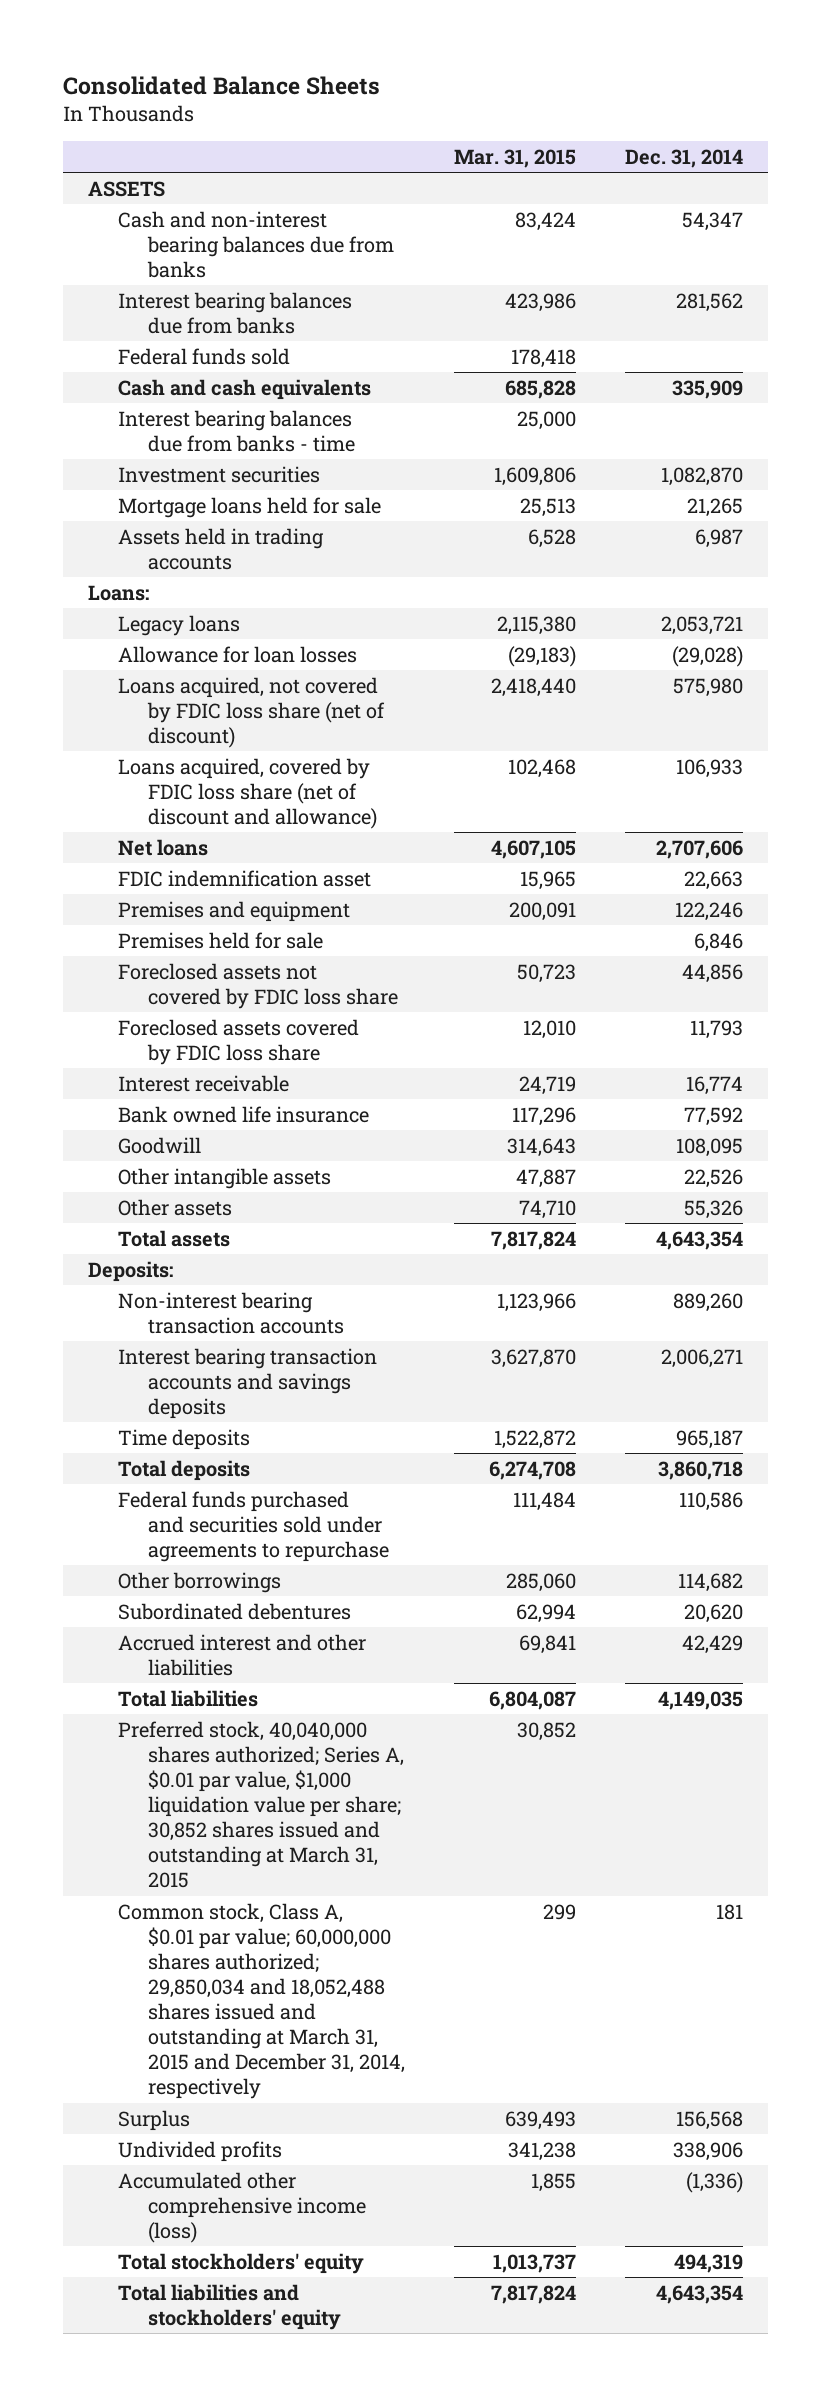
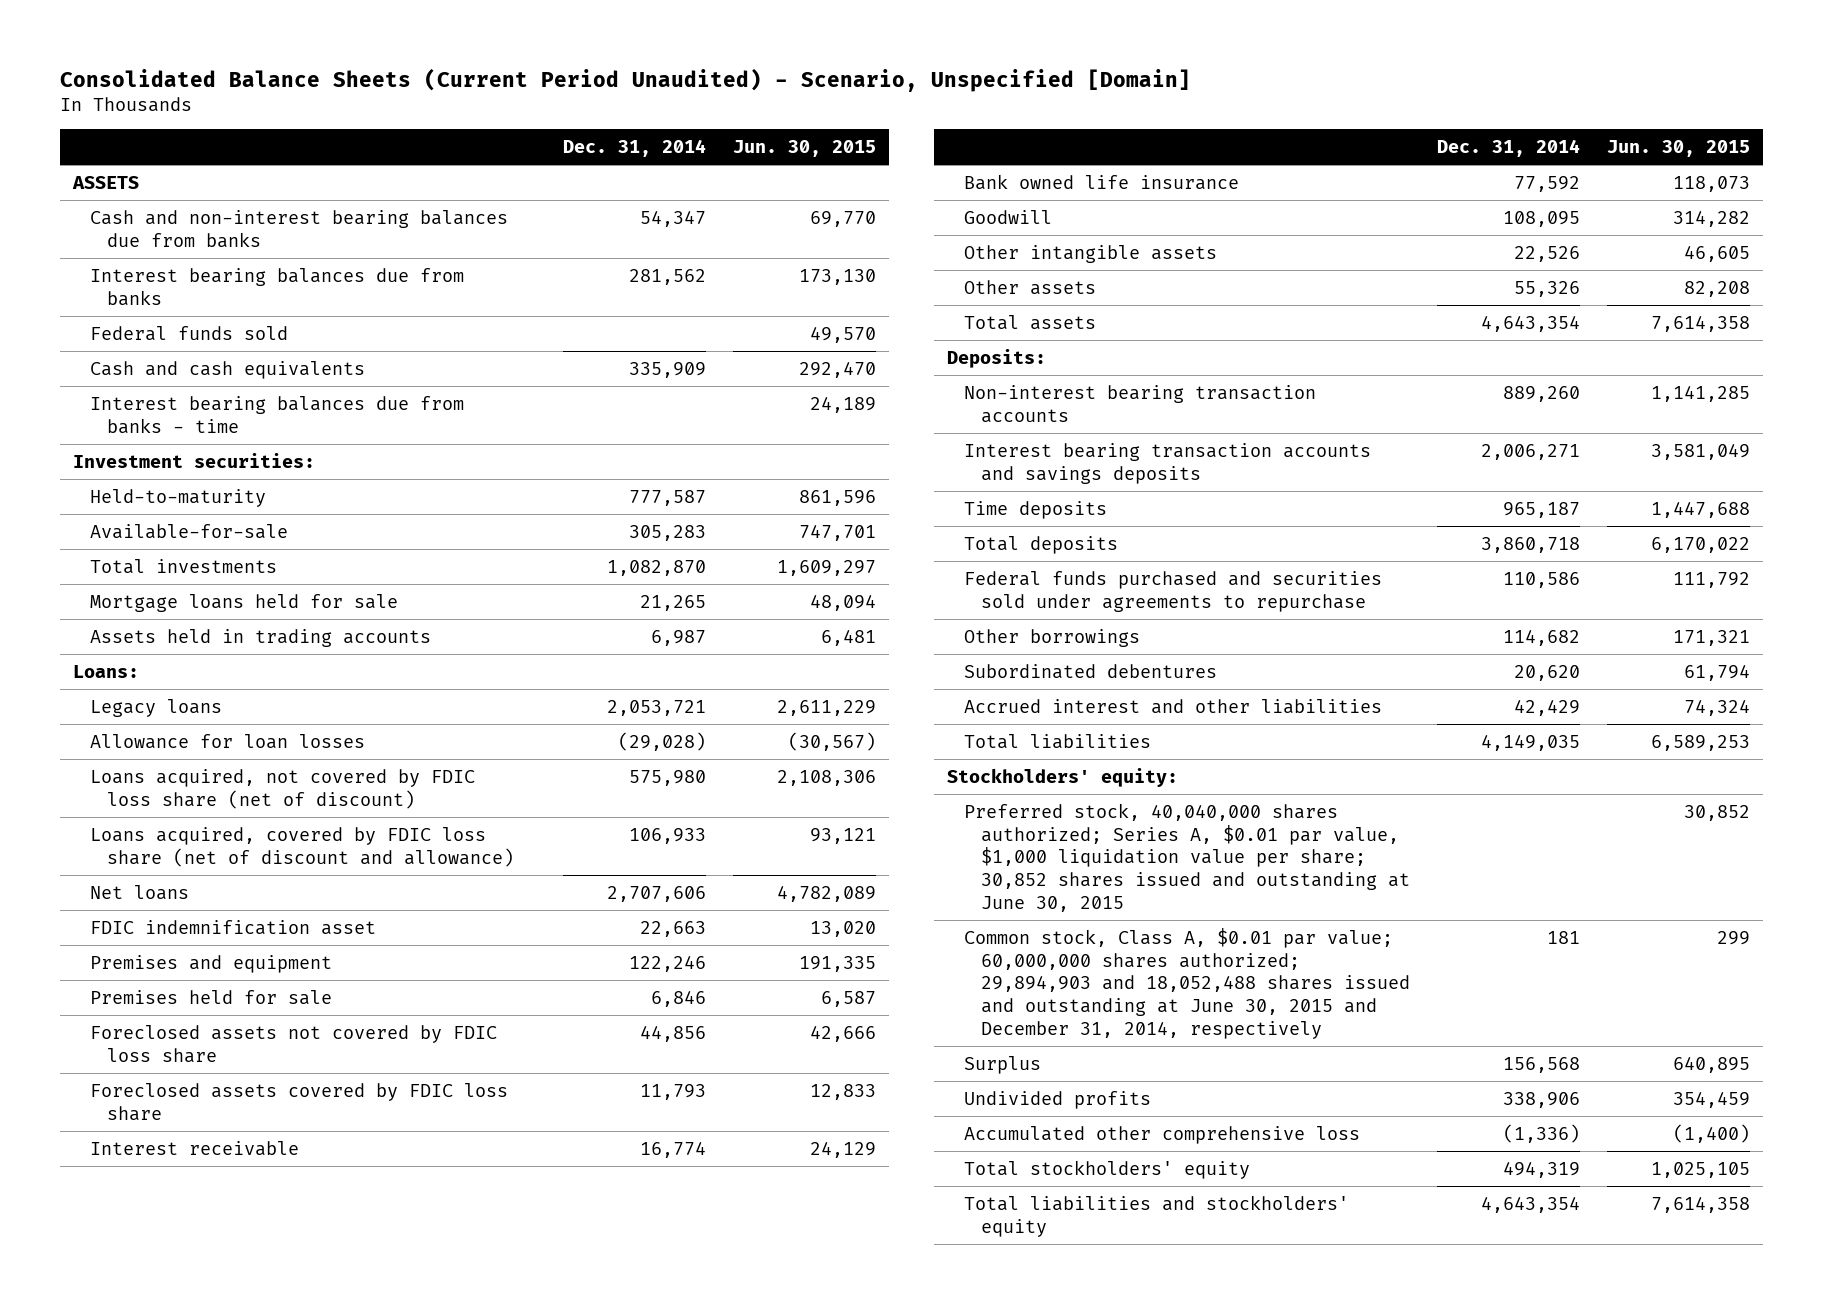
[63,76,381,96] Consolidated Balance Sheets -> [59,68,1191,93] Consolidated Balance Sheets (Current Period Unaudited) - Scenario, Unspecified [Domain]
[454,148,577,168] Mar. 31, 2015 -> none
none -> [732,140,876,158] Jun. 30, 2015
none -> [72,452,315,468] Investment securities:
none -> [90,488,267,507] Held-to-maturity
none -> [90,523,289,539] Available-for-sale
[117,465,320,483] Investment securities -> [90,558,278,574] Total investments
none -> [946,767,1178,787] Stockholders' equity:
[117,1720,405,1889] Preferred stock, 40,040,000 shares authorized; Series A, $0.01 par value, $1,000 liquidation value per share; 30,852 shares issued and outstanding at March 31, 2015 -> [964,802,1411,913] Preferred stock, 40,040,000 shares authorized; Series A, $0.01 par value, $1,000 liquidation value per share; 30,852 shares issued and outstanding at June 30, 2015
[117,1902,406,2100] Common stock, Class A, $0.01 par value; 60,000,000 shares authorized; 29,850,034 and 18,052,488 shares issued and outstanding at March 31, 2015 and December 31, 2014, respectively -> [964,927,1411,1040] Common stock, Class A, $0.01 par value; 60,000,000 shares authorized; 29,894,903 and 18,052,488 shares issued and outstanding at June 30, 2015 and December 31, 2014, respectively
[117,2171,367,2243] Accumulated other comprehensive income (loss) -> [964,1125,1361,1144] Accumulated other comprehensive loss

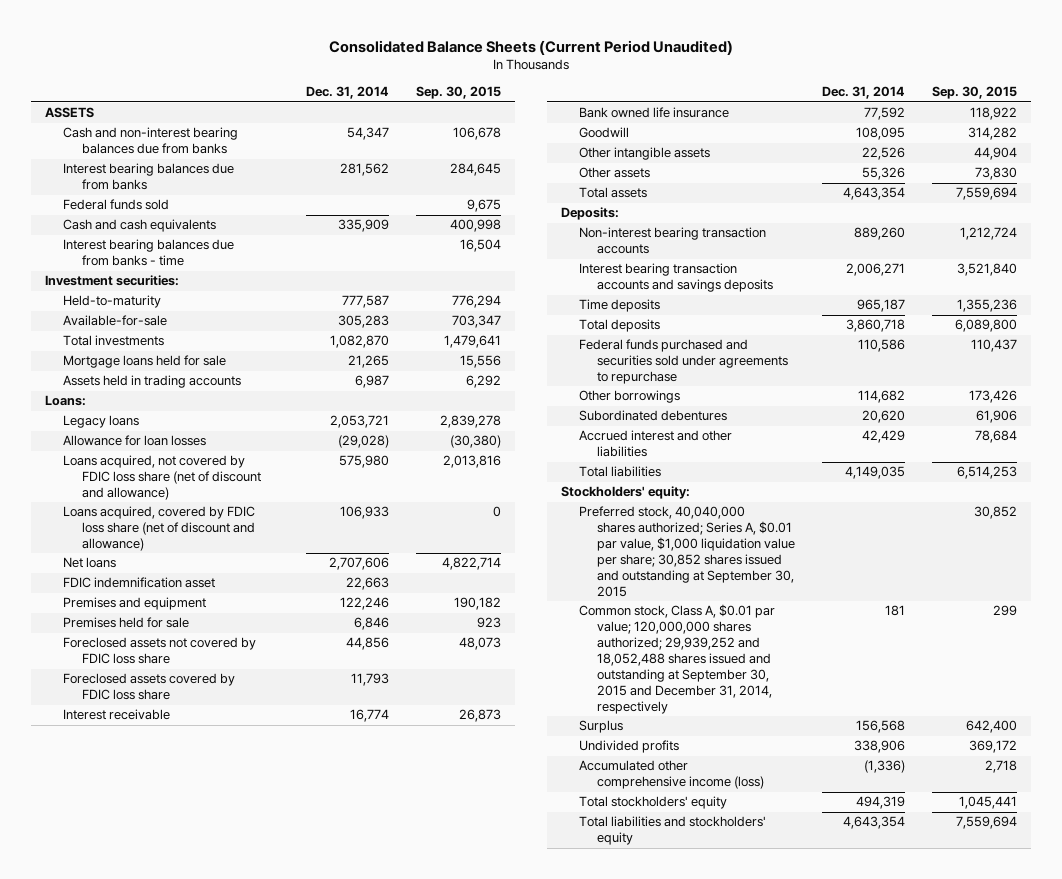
[59,68,1191,93] Consolidated Balance Sheets (Current Period Unaudited) - Scenario, Unspecified [Domain] -> [328,39,733,55] Consolidated Balance Sheets (Current Period Unaudited)
[732,140,876,158] Jun. 30, 2015 -> none
none -> [416,86,502,100] Sep. 30, 2015
[90,768,476,809] Loans acquired, not covered by FDIC loss share (net of discount) -> [63,455,261,501] Loans acquired, not covered by FDIC loss share (net of discount and allowance)
[964,802,1411,913] Preferred stock, 40,040,000 shares authorized; Series A, $0.01 par value, $1,000 liquidation value per share; 30,852 shares issued and outstanding at June 30, 2015 -> [578,506,796,598] Preferred stock, 40,040,000 shares authorized; Series A, $0.01 par value, $1,000 liquidation value per share; 30,852 shares issued and outstanding at September 30, 2015
[964,927,1411,1040] Common stock, Class A, $0.01 par value; 60,000,000 shares authorized; 29,894,903 and 18,052,488 shares issued and outstanding at June 30, 2015 and December 31, 2014, respectively -> [578,604,775,715] Common stock, Class A, $0.01 par value; 120,000,000 shares authorized; 29,939,252 and 18,052,488 shares issued and outstanding at September 30, 2015 and December 31, 2014, respectively
[964,1125,1361,1144] Accumulated other comprehensive loss -> [578,760,765,790] Accumulated other comprehensive income (loss)

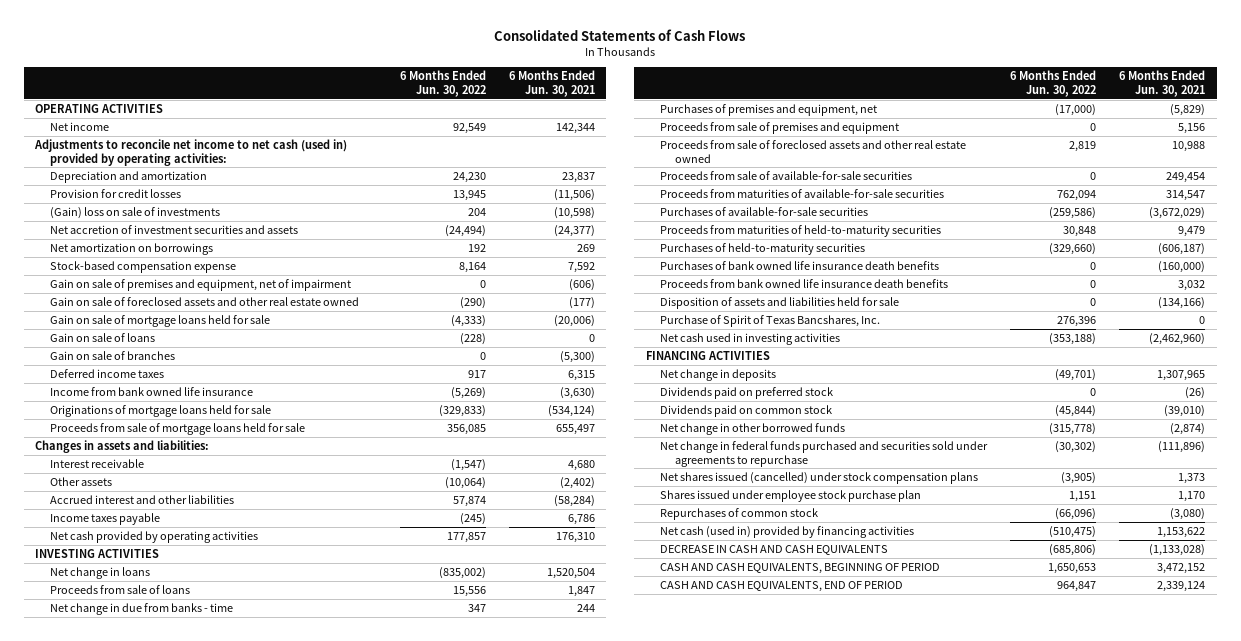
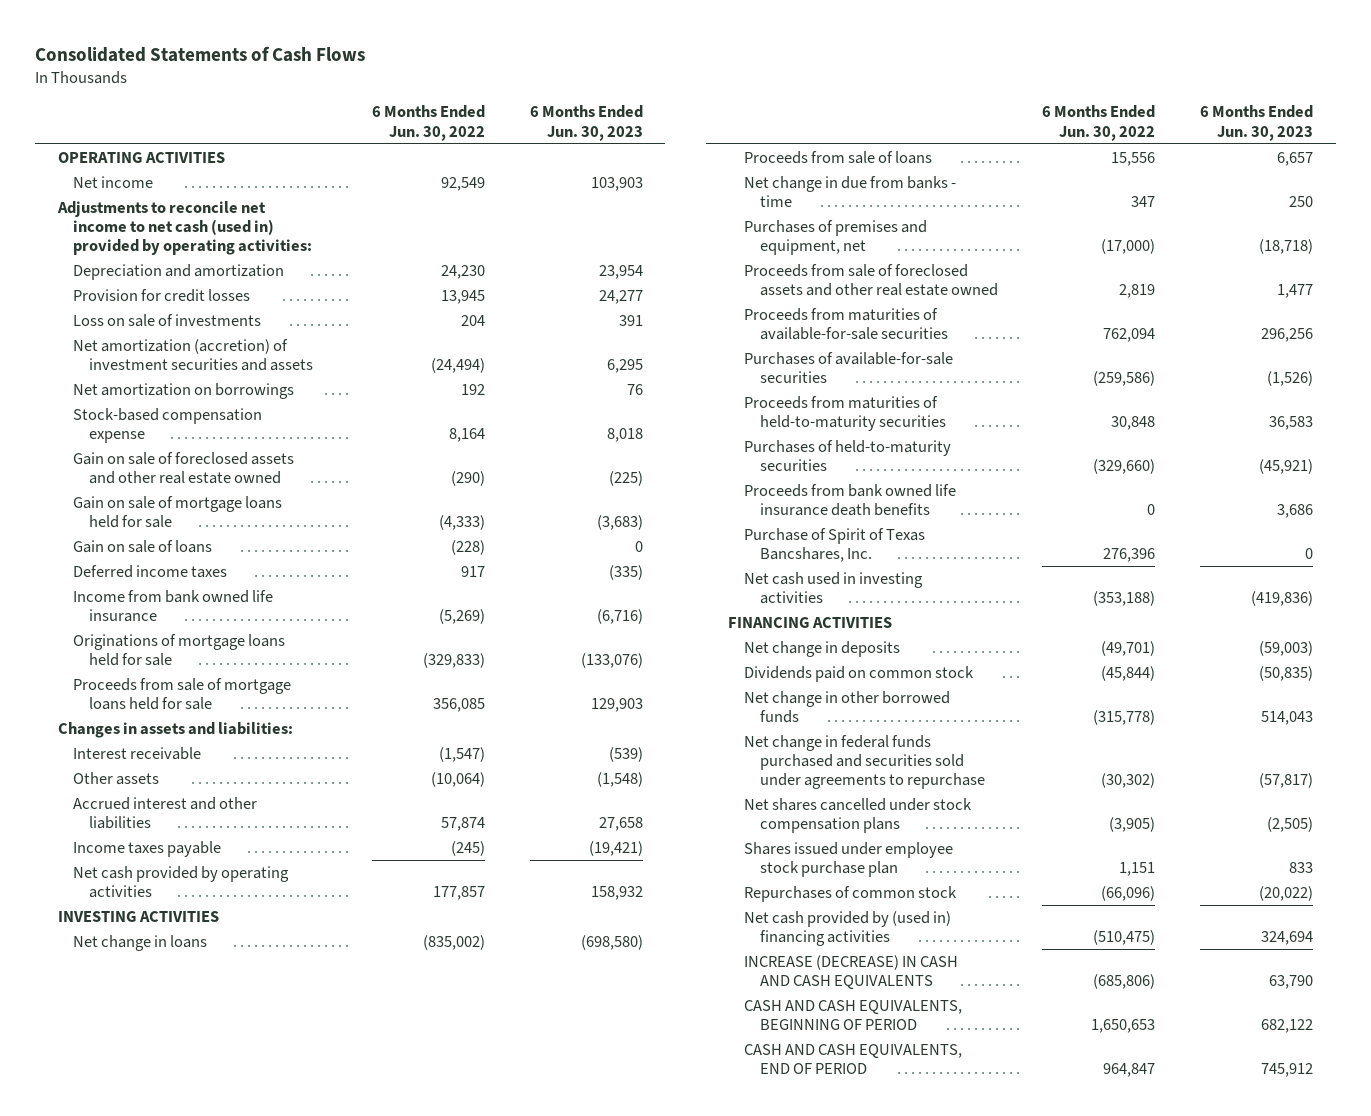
[508,70,595,97] 6 Months Ended Jun. 30, 2021 -> none
none -> [529,105,643,141] 6 Months Ended Jun. 30, 2023
[50,206,221,219] (Gain) loss on sale of investments -> [73,313,262,327] Loss on sale of investments
[50,224,299,234] Net accretion of investment securities and assets -> [73,338,313,372] Net amortization (accretion) of investment securities and assets
[50,278,352,291] Gain on sale of premises and equipment, net of impairment -> none
[50,350,176,360] Gain on sale of branches -> none
[660,121,900,134] Proceeds from sale of premises and equipment -> none
[660,170,913,180] Proceeds from sale of available-for-sale securities -> none
[660,260,940,270] Purchases of bank owned life insurance death benefits -> none
[660,296,900,309] Disposition of assets and liabilities held for sale -> none
[660,386,834,399] Dividends paid on preferred stock -> none
[660,471,979,484] Net shares issued (cancelled) under stock compensation plans -> [744,797,973,834] Net shares cancelled under stock compensation plans
[660,525,915,538] Net cash (used in) provided by financing activities -> [744,910,952,947] Net cash provided by (used in) financing activities
[660,544,889,555] DECREASE IN CASH AND CASH EQUIVALENTS -> [744,954,959,990] INCREASE (DECREASE) IN CASH AND CASH EQUIVALENTS

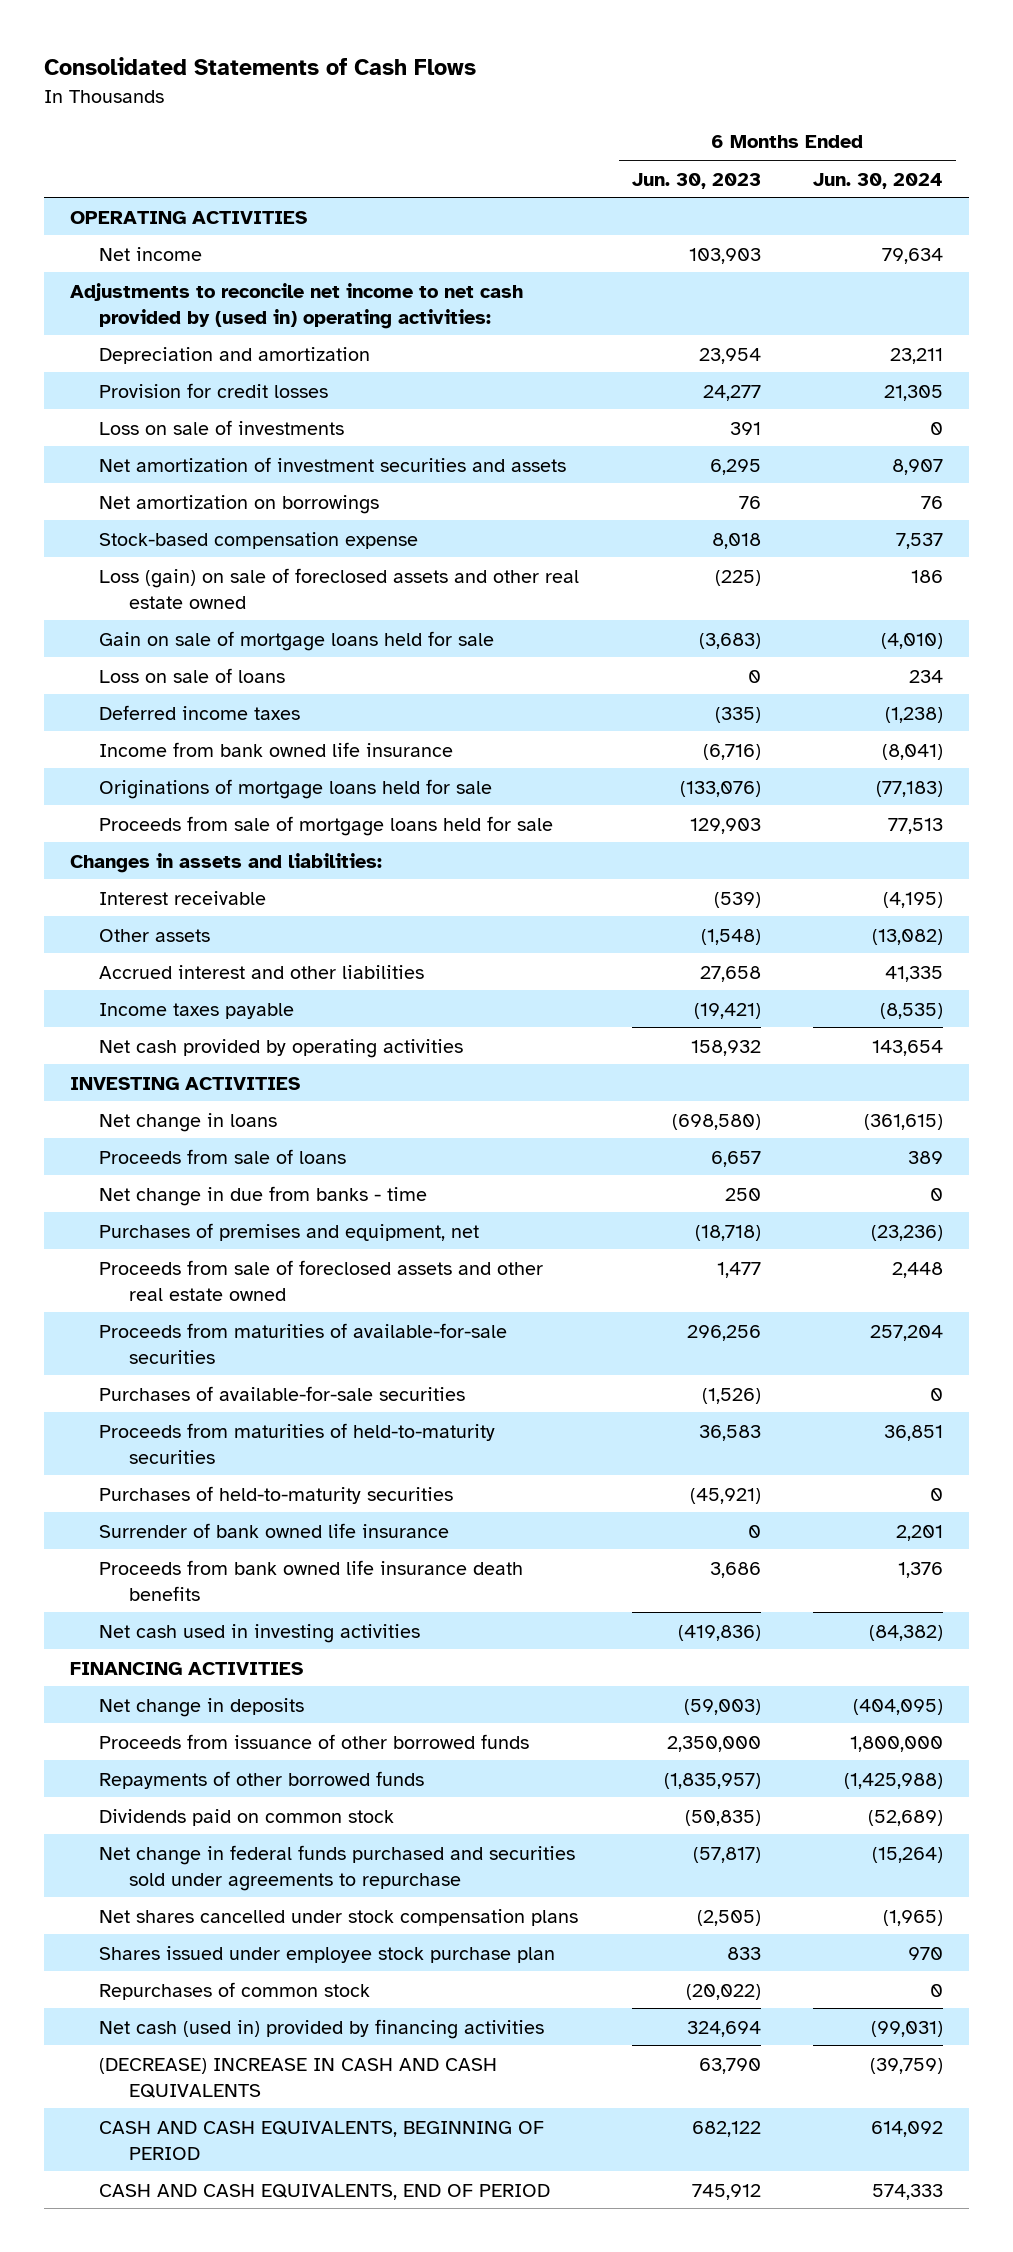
[371,105,485,141] 6 Months Ended Jun. 30, 2022 -> none
none -> [812,172,943,189] Jun. 30, 2024
[56,200,313,256] Adjustments to reconcile net income to net cash (used in) provided by operating activities: -> [70,282,524,329] Adjustments to reconcile net income to net cash provided by (used in) operating activities:
[73,338,313,372] Net amortization (accretion) of investment securities and assets -> [99,456,567,472] Net amortization of investment securities and assets
[73,451,295,485] Gain on sale of foreclosed assets and other real estate owned -> [99,567,580,609] Loss (gain) on sale of foreclosed assets and other real estate owned
[73,539,213,553] Gain on sale of loans -> [99,667,286,683] Loss on sale of loans
none -> [99,1522,450,1538] Surrender of bank owned life insurance
[744,527,926,563] Purchase of Spirit of Texas Bancshares, Inc. -> none
none -> [99,1733,530,1749] Proceeds from issuance of other borrowed funds
none -> [99,1770,425,1789] Repayments of other borrowed funds
[744,690,951,724] Net change in other borrowed funds -> none
[744,910,952,947] Net cash provided by (used in) financing activities -> [99,2018,545,2039] Net cash (used in) provided by financing activities
[744,954,959,990] INCREASE (DECREASE) IN CASH AND CASH EQUIVALENTS -> [99,2057,498,2098] (DECREASE) INCREASE IN CASH AND CASH EQUIVALENTS

